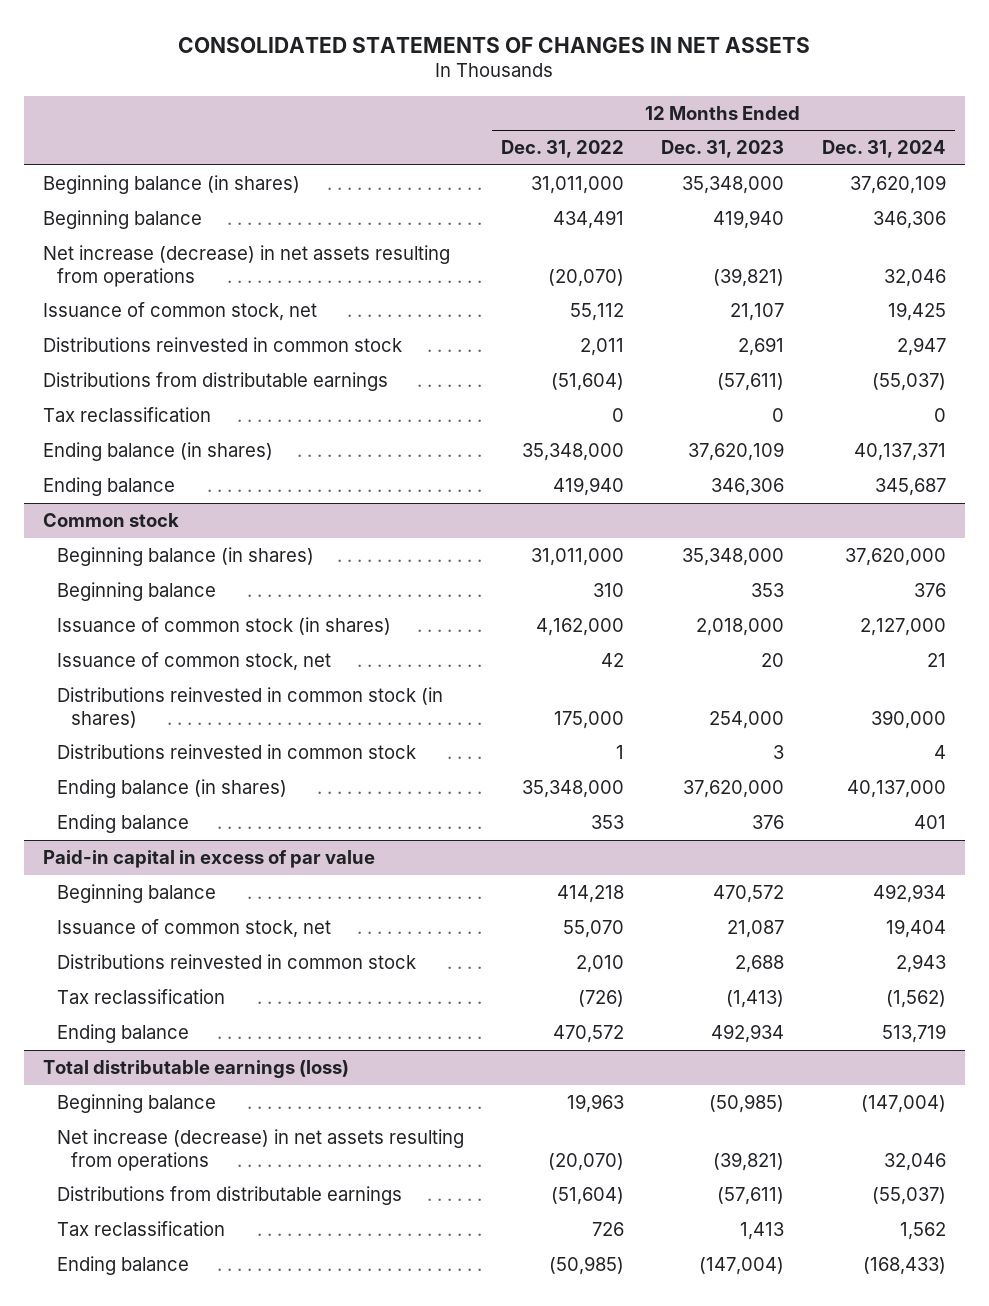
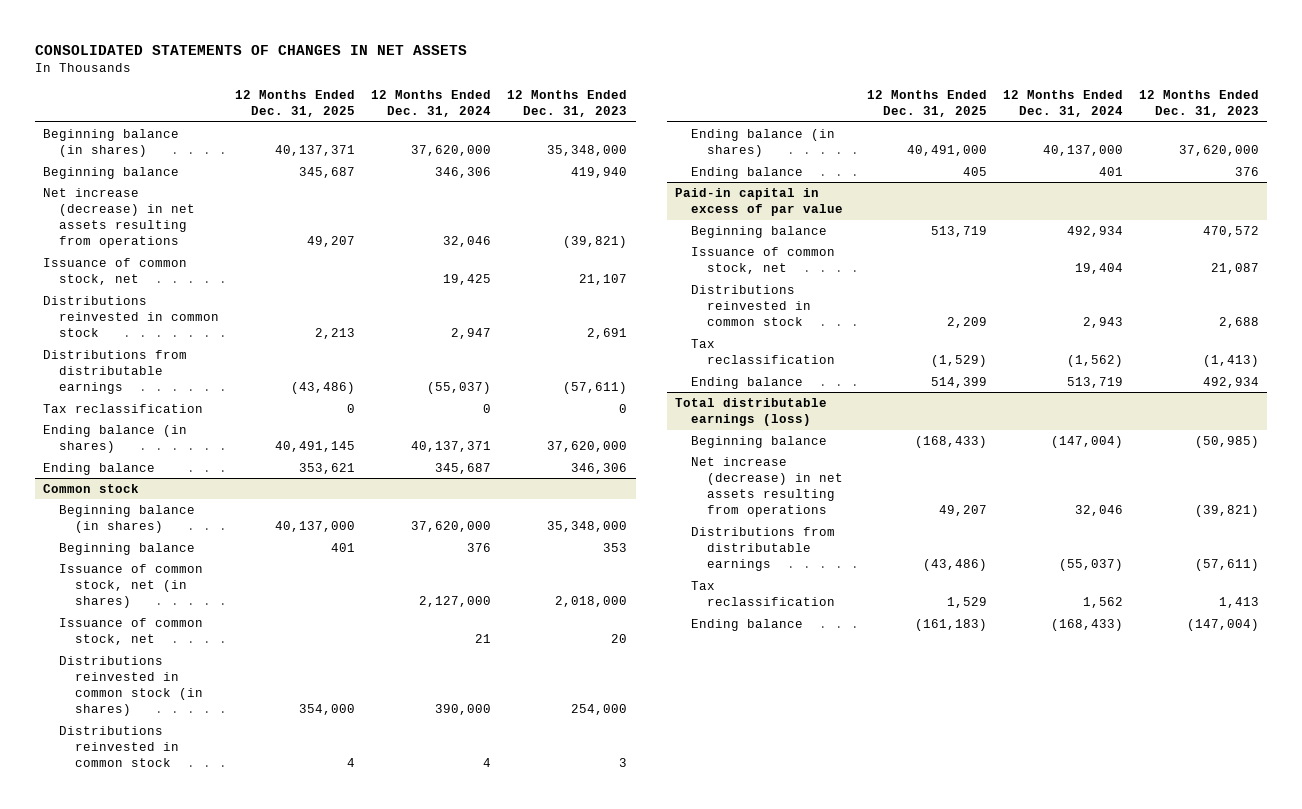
[501,140,625,159] Dec. 31, 2022 -> none
none -> [235,90,356,118] 12 Months Ended Dec. 31, 2025
[849,175,946,195] 37,620,109 -> [411,144,492,156] 37,620,000
[688,442,785,462] 37,620,109 -> [547,440,628,452] 37,620,000
[56,617,391,636] Issuance of common stock (in shares) -> [59,563,204,608] Issuance of common stock, net (in shares)

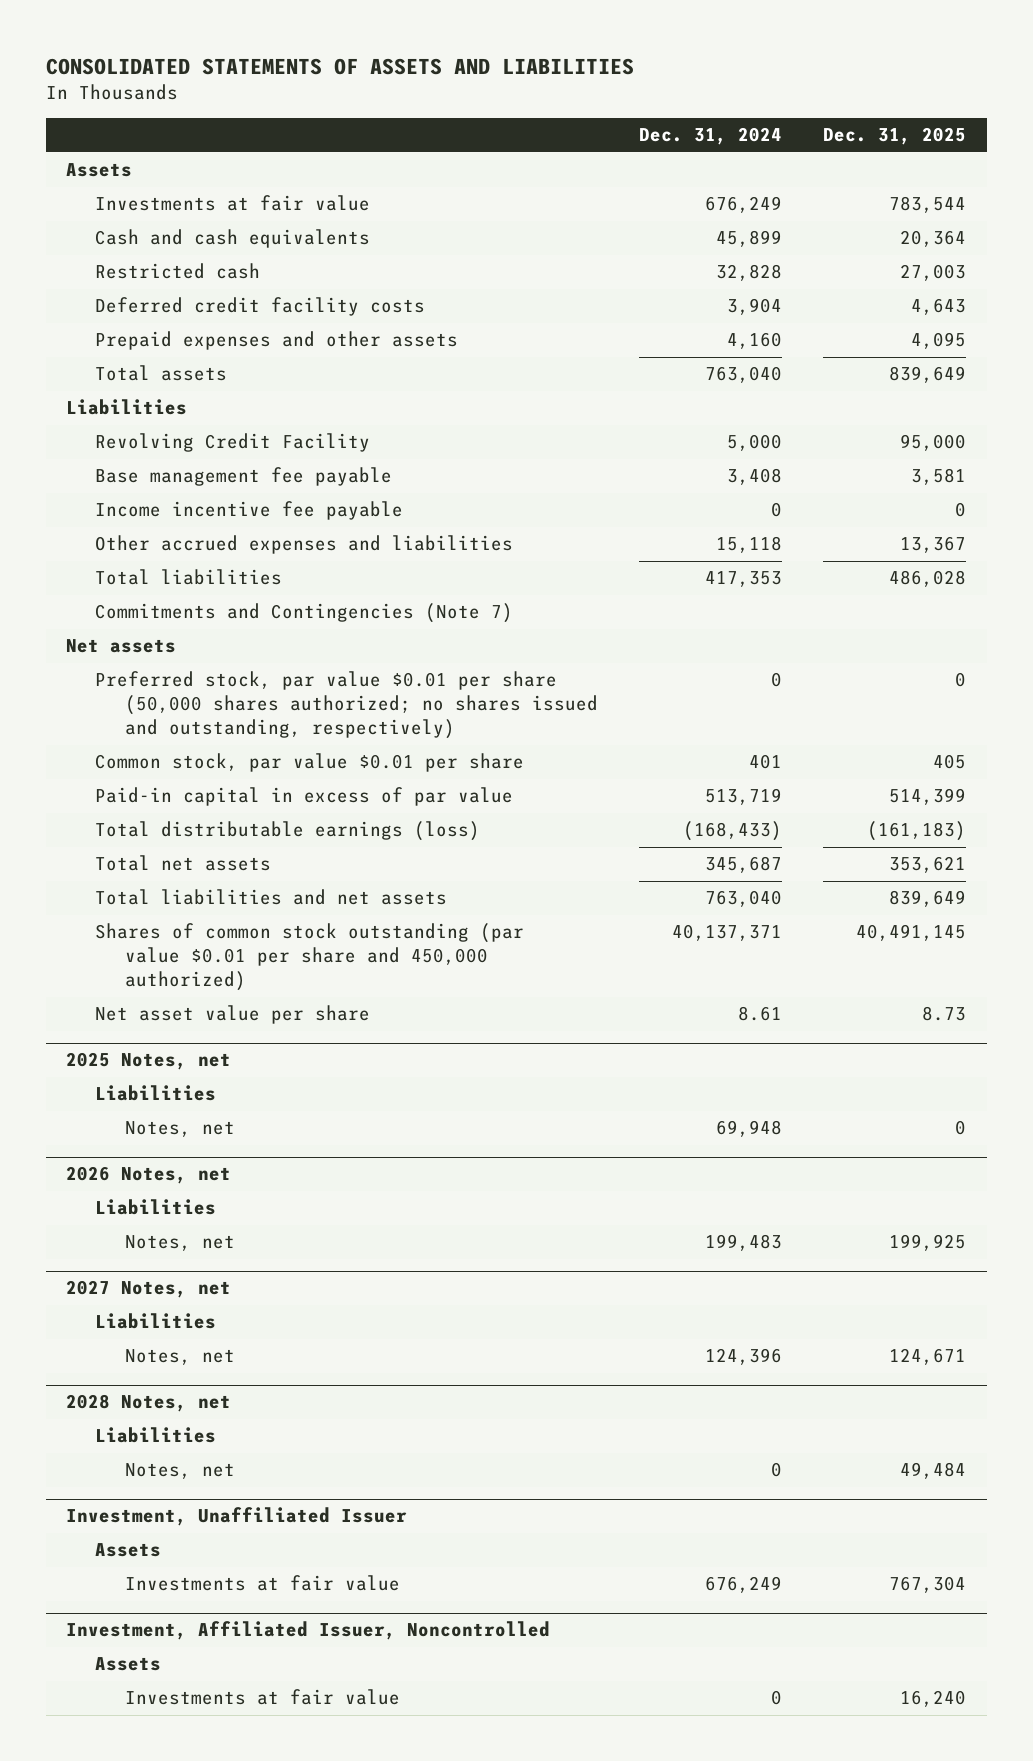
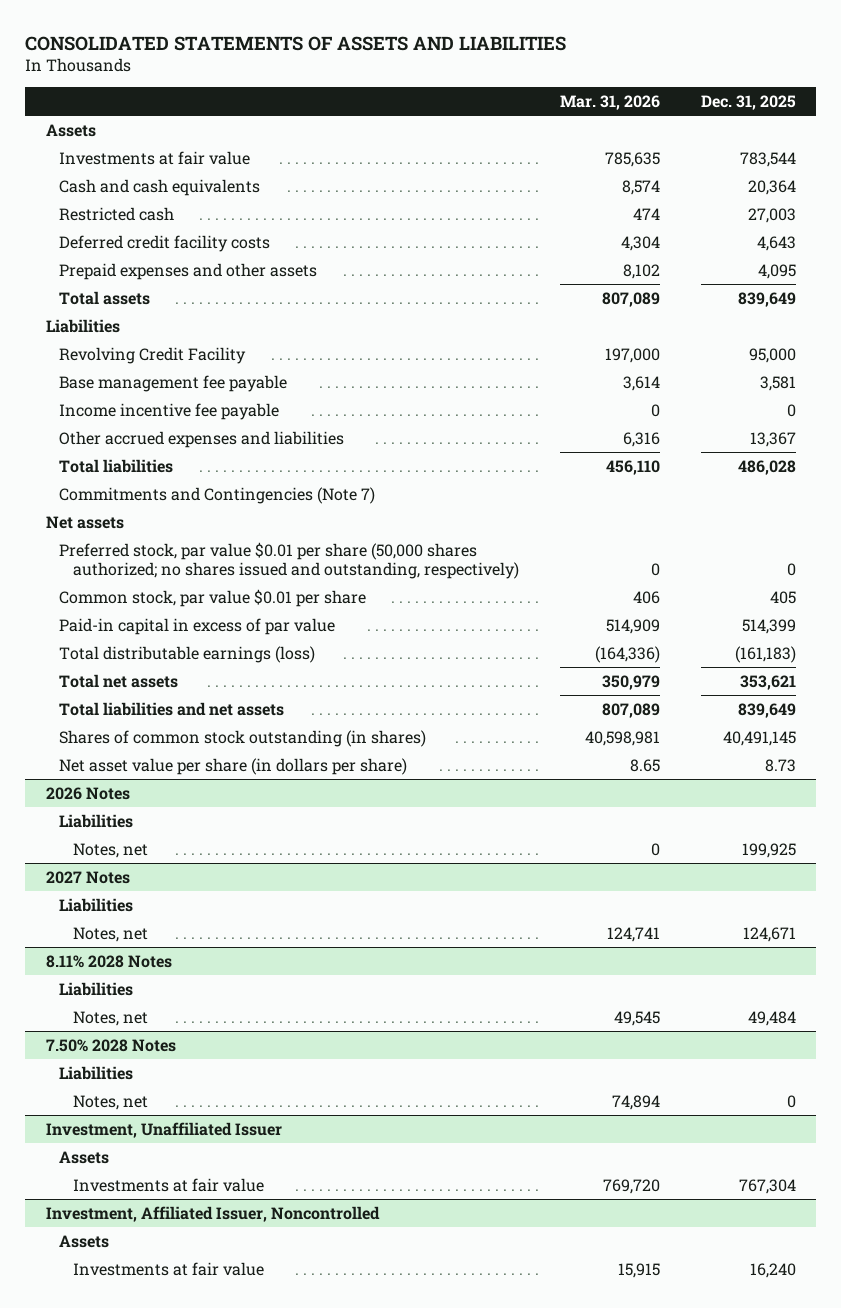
[638,127,782,146] Dec. 31, 2024 -> none
none -> [559,94,660,110] Mar. 31, 2026
[66,1052,232,1071] 2025 Notes, net -> none
[95,1085,217,1102] Liabilities -> none
[124,1121,235,1138] Notes, net -> none
[95,923,525,992] Shares of common stock outstanding (par value $0.01 per share and 450,000 authorized) -> [59,729,427,747] Shares of common stock outstanding (in shares)
[95,1005,371,1025] Net asset value per share -> [59,757,408,775] Net asset value per share (in dollars per share)
[66,1166,232,1185] 2026 Notes, net -> [45,786,130,800] 2026 Notes
[66,1280,232,1299] 2027 Notes, net -> [45,870,130,884] 2027 Notes
[66,1394,232,1413] 2028 Notes, net -> none
none -> [45,954,172,968] 8.11% 2028 Notes
none -> [45,1038,176,1052] 7.50% 2028 Notes
none -> [59,1065,134,1080] Liabilities
none -> [73,1094,149,1110] Notes, net

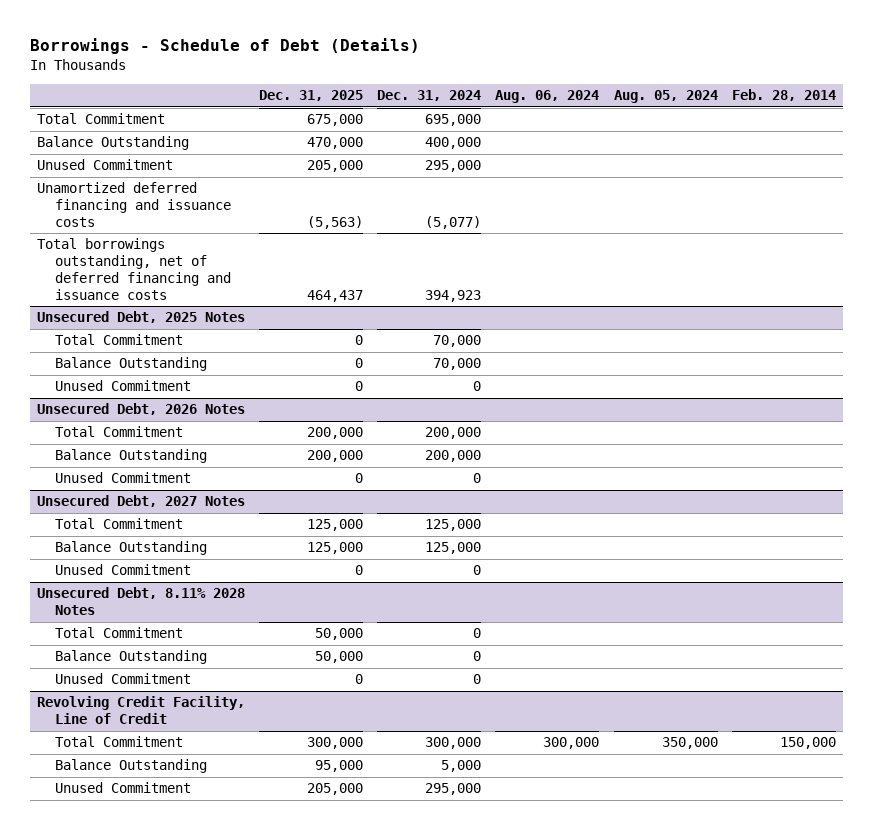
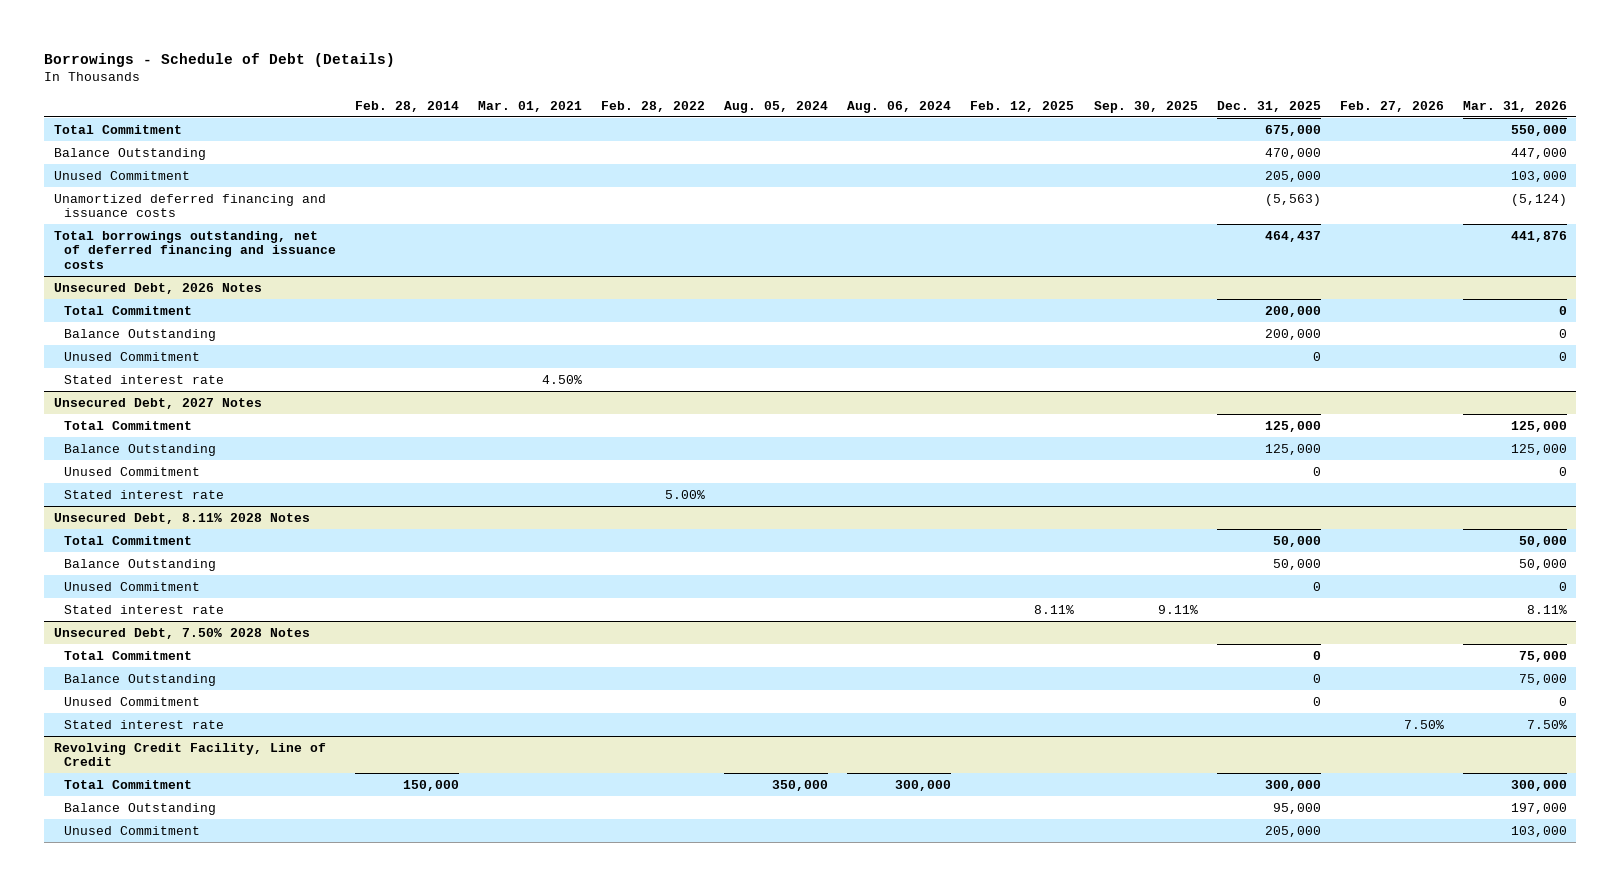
[377,90,482,102] Dec. 31, 2024 -> none
none -> [478,100,583,112] Mar. 01, 2021
none -> [601,100,706,112] Feb. 28, 2022
none -> [970,100,1075,112] Feb. 12, 2025
none -> [1093,100,1198,113] Sep. 30, 2025
none -> [1339,100,1444,112] Feb. 27, 2026
none -> [1462,100,1567,112] Mar. 31, 2026
[36,311,245,324] Unsecured Debt, 2025 Notes -> none
[54,334,183,346] Total Commitment -> none
[54,357,207,372] Balance Outstanding -> none
[54,380,191,392] Unused Commitment -> none
none -> [64,374,225,384] Stated interest rate
none -> [64,489,225,499] Stated interest rate
none -> [64,604,225,614] Stated interest rate
none -> [53,627,310,639] Unsecured Debt, 7.50% 2028 Notes
none -> [64,650,193,660] Total Commitment
none -> [64,673,217,686] Balance Outstanding
none -> [64,696,201,706] Unused Commitment
none -> [64,719,225,729] Stated interest rate

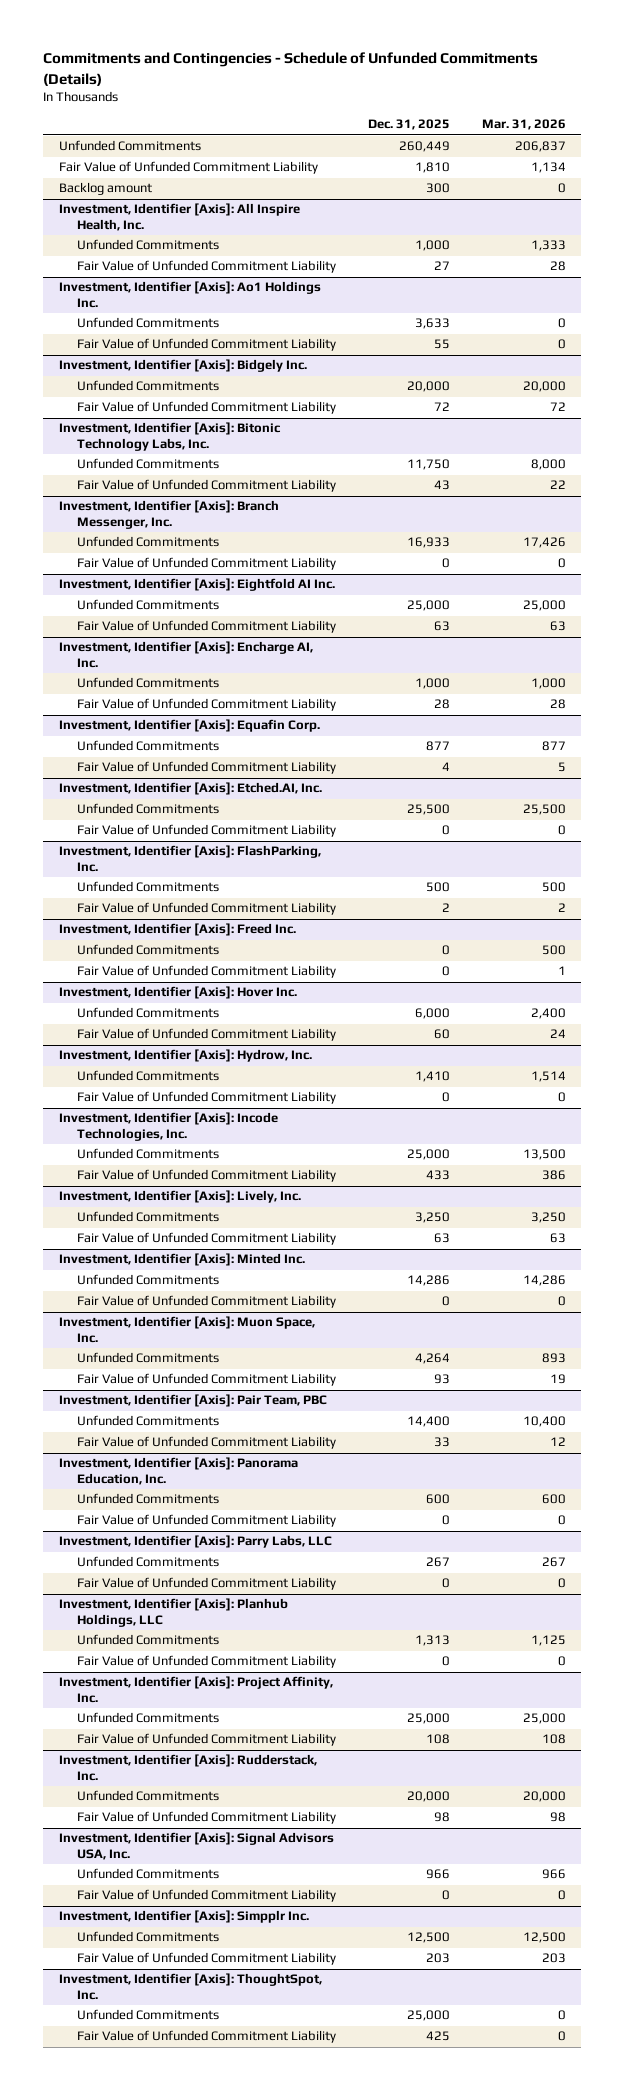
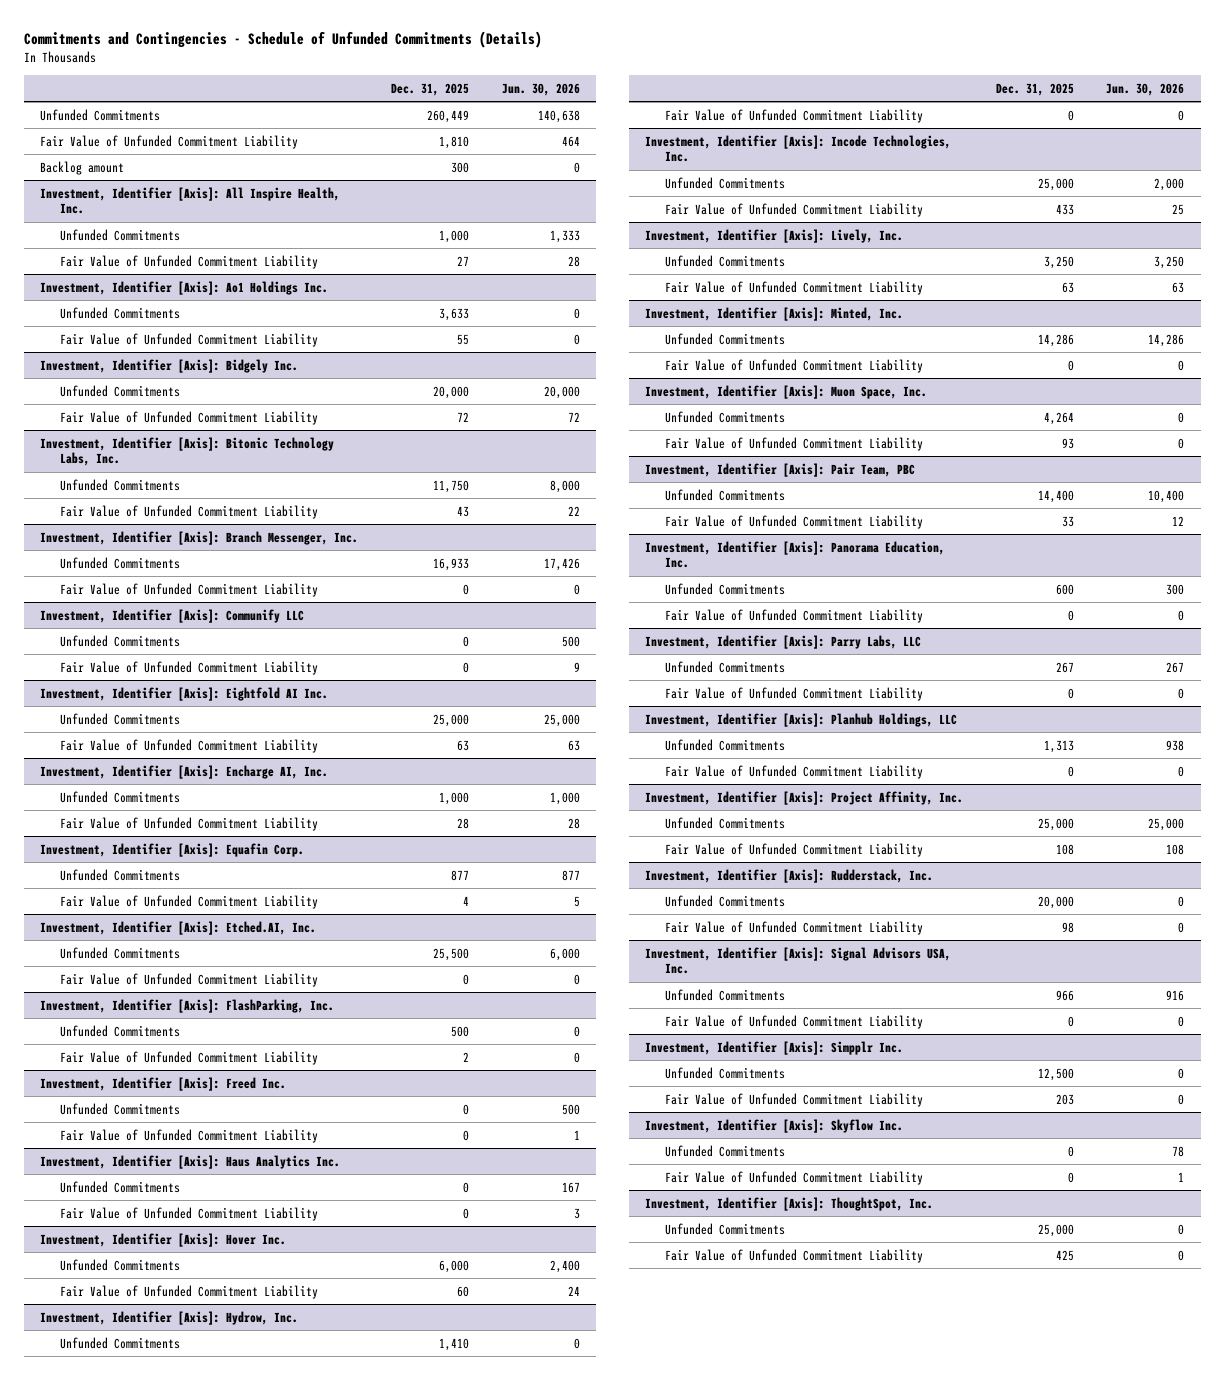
[481,119,566,131] Mar. 31, 2026 -> none
none -> [501,83,580,97] Jun. 30, 2026
none -> [40,608,305,623] Investment, Identifier [Axis]: Communify LLC
none -> [60,634,181,647] Unfunded Commitments
none -> [60,660,319,675] Fair Value of Unfunded Commitment Liability
none -> [40,1154,341,1169] Investment, Identifier [Axis]: Haus Analytics Inc.
none -> [60,1180,181,1193] Unfunded Commitments
none -> [60,1206,319,1221] Fair Value of Unfunded Commitment Liability
[59,1253,306,1267] Investment, Identifier [Axis]: Minted Inc. -> [645,306,904,321] Investment, Identifier [Axis]: Minted, Inc.
none -> [645,1118,904,1133] Investment, Identifier [Axis]: Skyflow Inc.
none -> [665,1144,786,1157] Unfunded Commitments
none -> [665,1170,924,1185] Fair Value of Unfunded Commitment Liability

